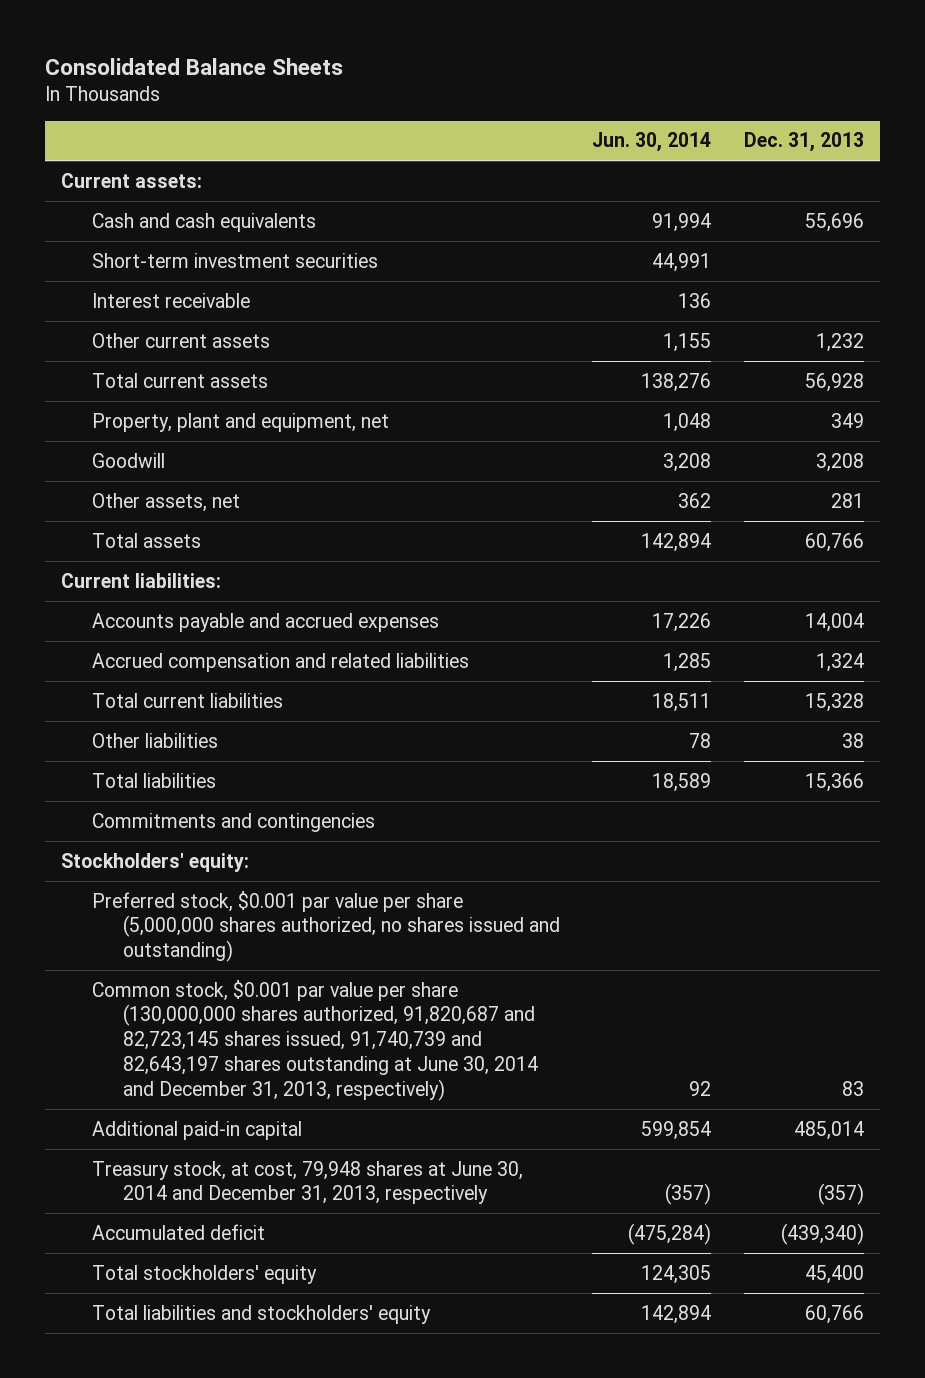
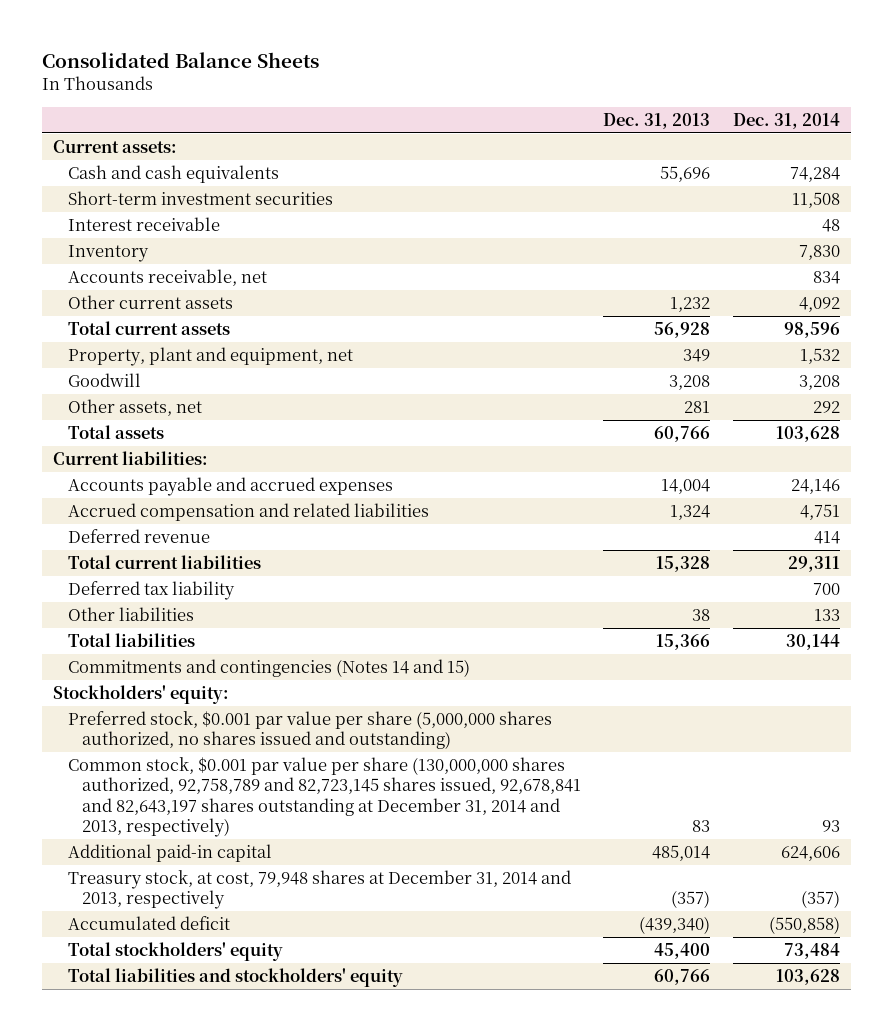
[592,132,712,153] Jun. 30, 2014 -> none
none -> [732,112,840,129] Dec. 31, 2014
none -> [67,244,149,262] Inventory
none -> [67,268,267,286] Accounts receivable, net
none -> [67,528,210,543] Deferred revenue
none -> [67,580,235,600] Deferred tax liability
[92,812,376,832] Commitments and contingencies -> [67,658,470,677] Commitments and contingencies (Notes 14 and 15)
[92,979,538,1101] Common stock, $0.001 par value per share (130,000,000 shares authorized, 91,820,687 and 82,723,145 shares issued, 91,740,739 and 82,643,197 shares outstanding at June 30, 2014 and December 31, 2013, respectively) -> [67,756,581,838] Common stock, $0.001 par value per share (130,000,000 shares authorized, 92,758,789 and 82,723,145 shares issued, 92,678,841 and 82,643,197 shares outstanding at December 31, 2014 and 2013, respectively)
[92,1160,524,1205] Treasury stock, at cost, 79,948 shares at June 30, 2014 and December 31, 2013, respectively -> [67,869,571,910] Treasury stock, at cost, 79,948 shares at December 31, 2014 and 2013, respectively

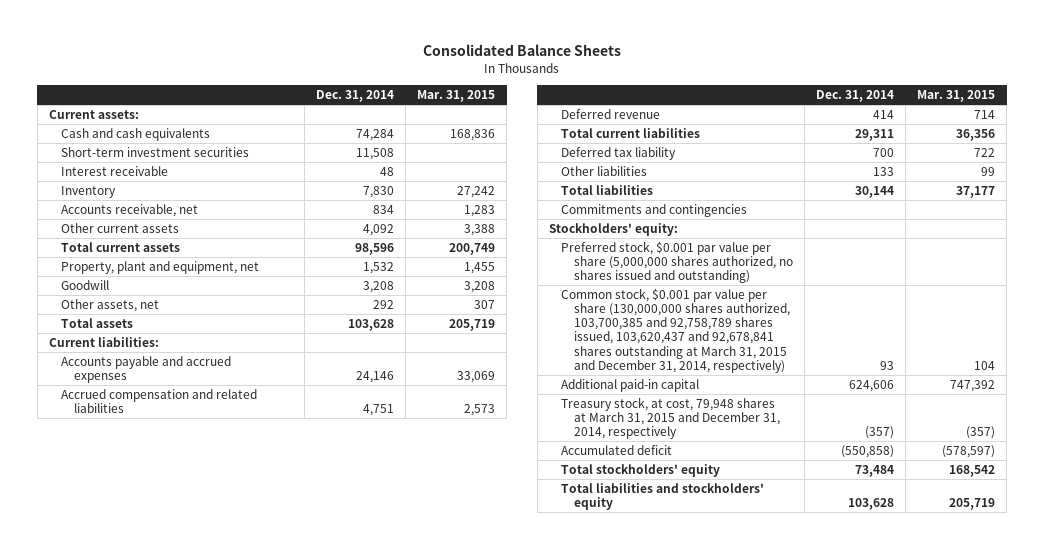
[603,112,711,129] Dec. 31, 2013 -> none
none -> [417,89,496,102] Mar. 31, 2015
[67,658,470,677] Commitments and contingencies (Notes 14 and 15) -> [561,203,748,217] Commitments and contingencies
[67,756,581,838] Common stock, $0.001 par value per share (130,000,000 shares authorized, 92,758,789 and 82,723,145 shares issued, 92,678,841 and 82,643,197 shares outstanding at December 31, 2014 and 2013, respectively) -> [561,287,790,373] Common stock, $0.001 par value per share (130,000,000 shares authorized, 103,700,385 and 92,758,789 shares issued, 103,620,437 and 92,678,841 shares outstanding at March 31, 2015 and December 31, 2014, respectively)
[67,869,571,910] Treasury stock, at cost, 79,948 shares at December 31, 2014 and 2013, respectively -> [561,396,780,440] Treasury stock, at cost, 79,948 shares at March 31, 2015 and December 31, 2014, respectively

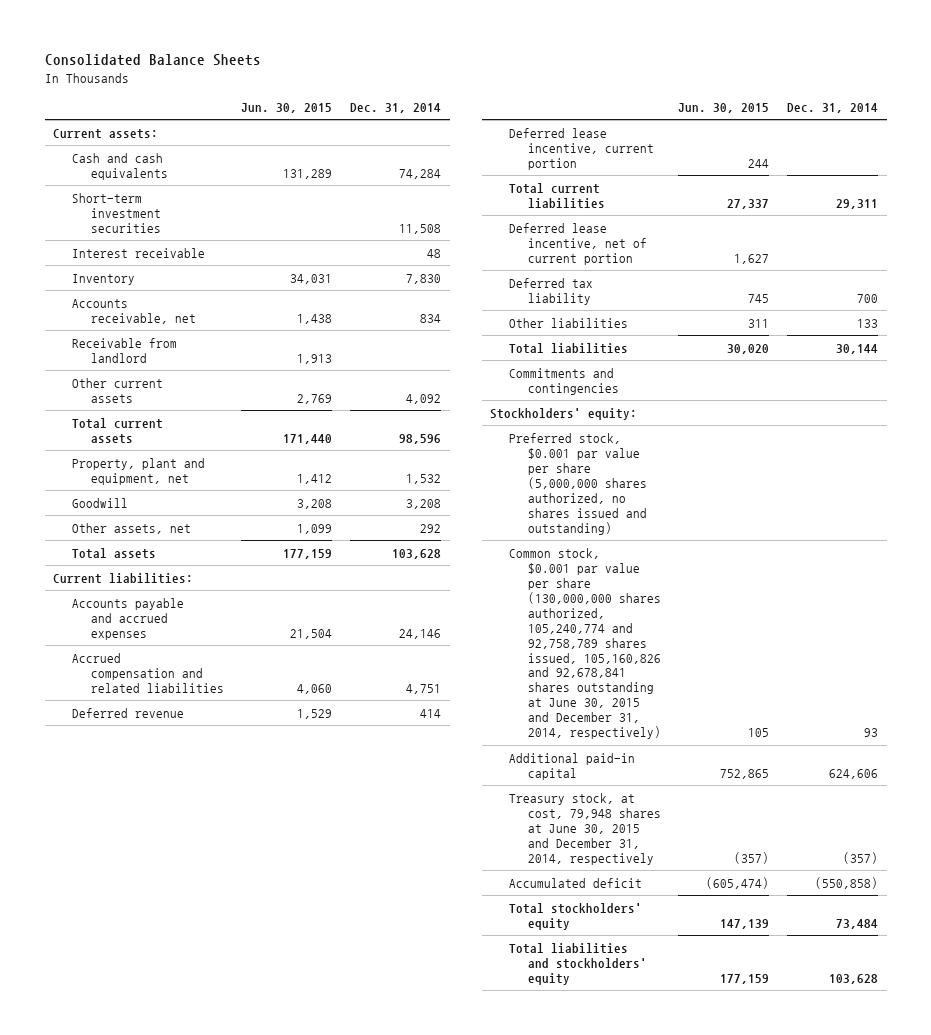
[417,89,496,102] Mar. 31, 2015 -> none
none -> [241,103,333,114] Jun. 30, 2015
none -> [72,337,178,363] Receivable from landlord
none -> [509,127,655,170] Deferred lease incentive, current portion
none -> [509,222,648,265] Deferred lease incentive, net of current portion
[561,287,790,373] Common stock, $0.001 par value per share (130,000,000 shares authorized, 103,700,385 and 92,758,789 shares issued, 103,620,437 and 92,678,841 shares outstanding at March 31, 2015 and December 31, 2014, respectively) -> [509,547,662,740] Common stock, $0.001 par value per share (130,000,000 shares authorized, 105,240,774 and 92,758,789 shares issued, 105,160,826 and 92,678,841 shares outstanding at June 30, 2015 and December 31, 2014, respectively)
[561,396,780,440] Treasury stock, at cost, 79,948 shares at March 31, 2015 and December 31, 2014, respectively -> [509,792,662,865] Treasury stock, at cost, 79,948 shares at June 30, 2015 and December 31, 2014, respectively

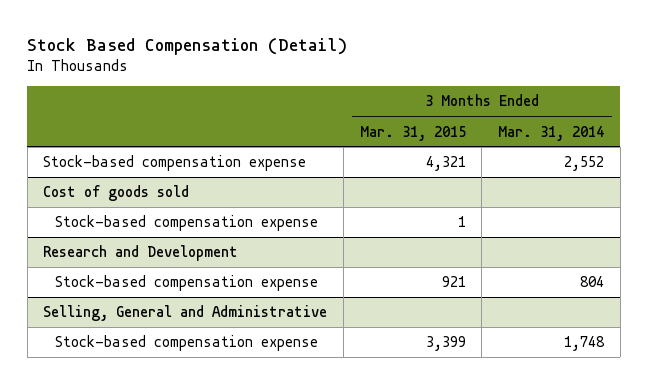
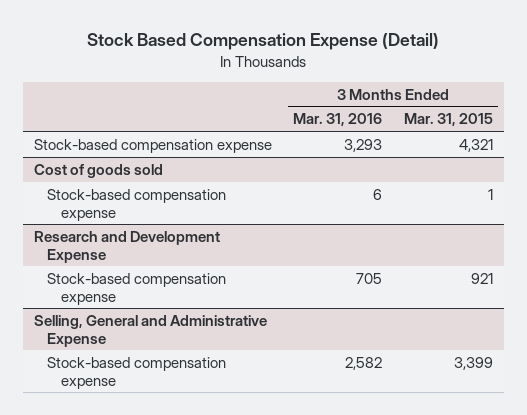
[27,37,348,55] Stock Based Compensation (Detail) -> [87,33,440,51] Stock Based Compensation Expense (Detail)
[498,125,605,141] Mar. 31, 2014 -> none
none -> [293,113,383,127] Mar. 31, 2016
[43,245,239,262] Research and Development -> [33,230,220,263] Research and Development Expense
[43,305,328,322] Selling, General and Administrative -> [33,314,267,347] Selling, General and Administrative Expense

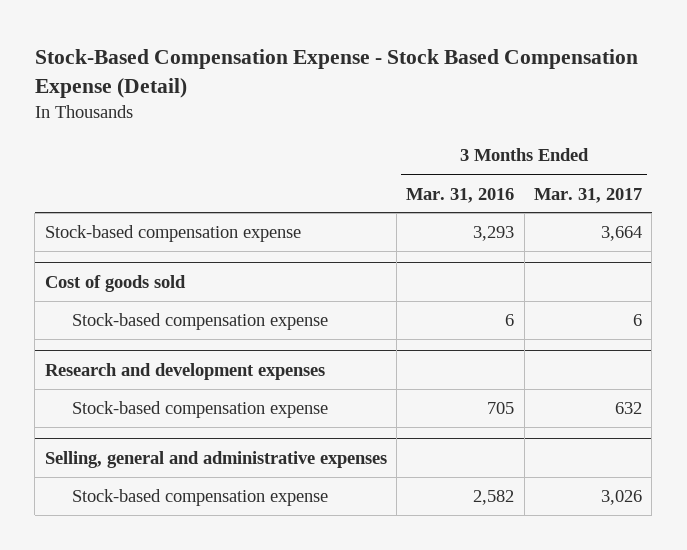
[87,33,440,51] Stock Based Compensation Expense (Detail) -> [34,48,638,98] Stock-Based Compensation Expense - Stock Based Compensation Expense (Detail)
[404,113,494,127] Mar. 31, 2015 -> none
none -> [533,187,642,203] Mar. 31, 2017
[33,230,220,263] Research and Development Expense -> [44,362,325,380] Research and development expenses
[33,314,267,347] Selling, General and Administrative Expense -> [44,450,387,468] Selling, general and administrative expenses

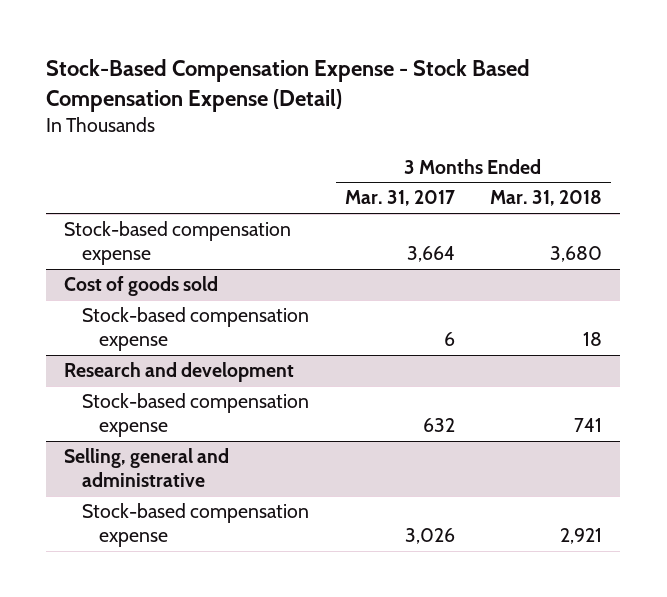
[406,187,515,203] Mar. 31, 2016 -> none
none -> [490,190,603,207] Mar. 31, 2018
[44,362,325,380] Research and development expenses -> [64,362,295,383] Research and development
[44,450,387,468] Selling, general and administrative expenses -> [64,448,230,488] Selling, general and administrative

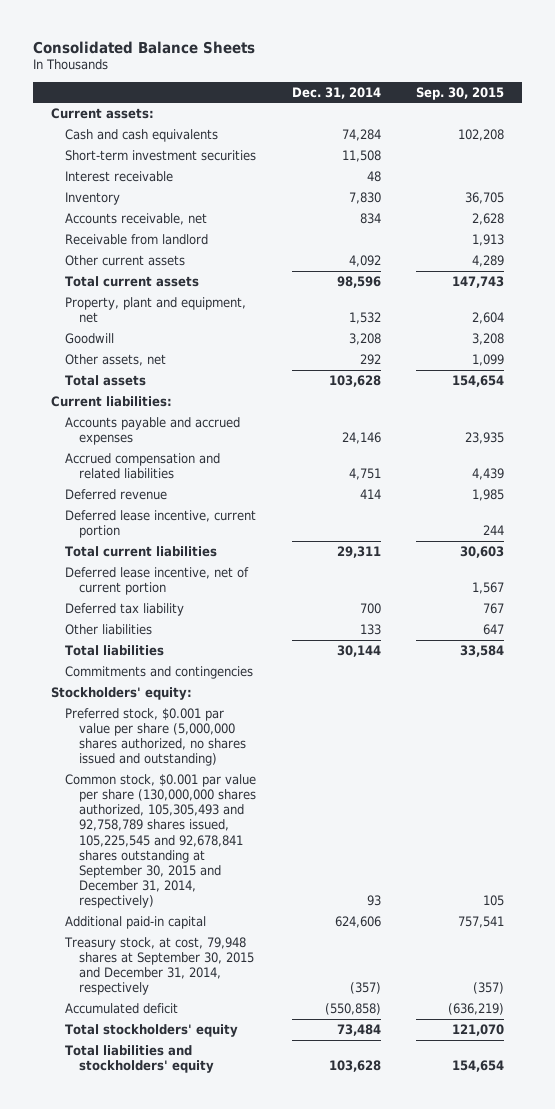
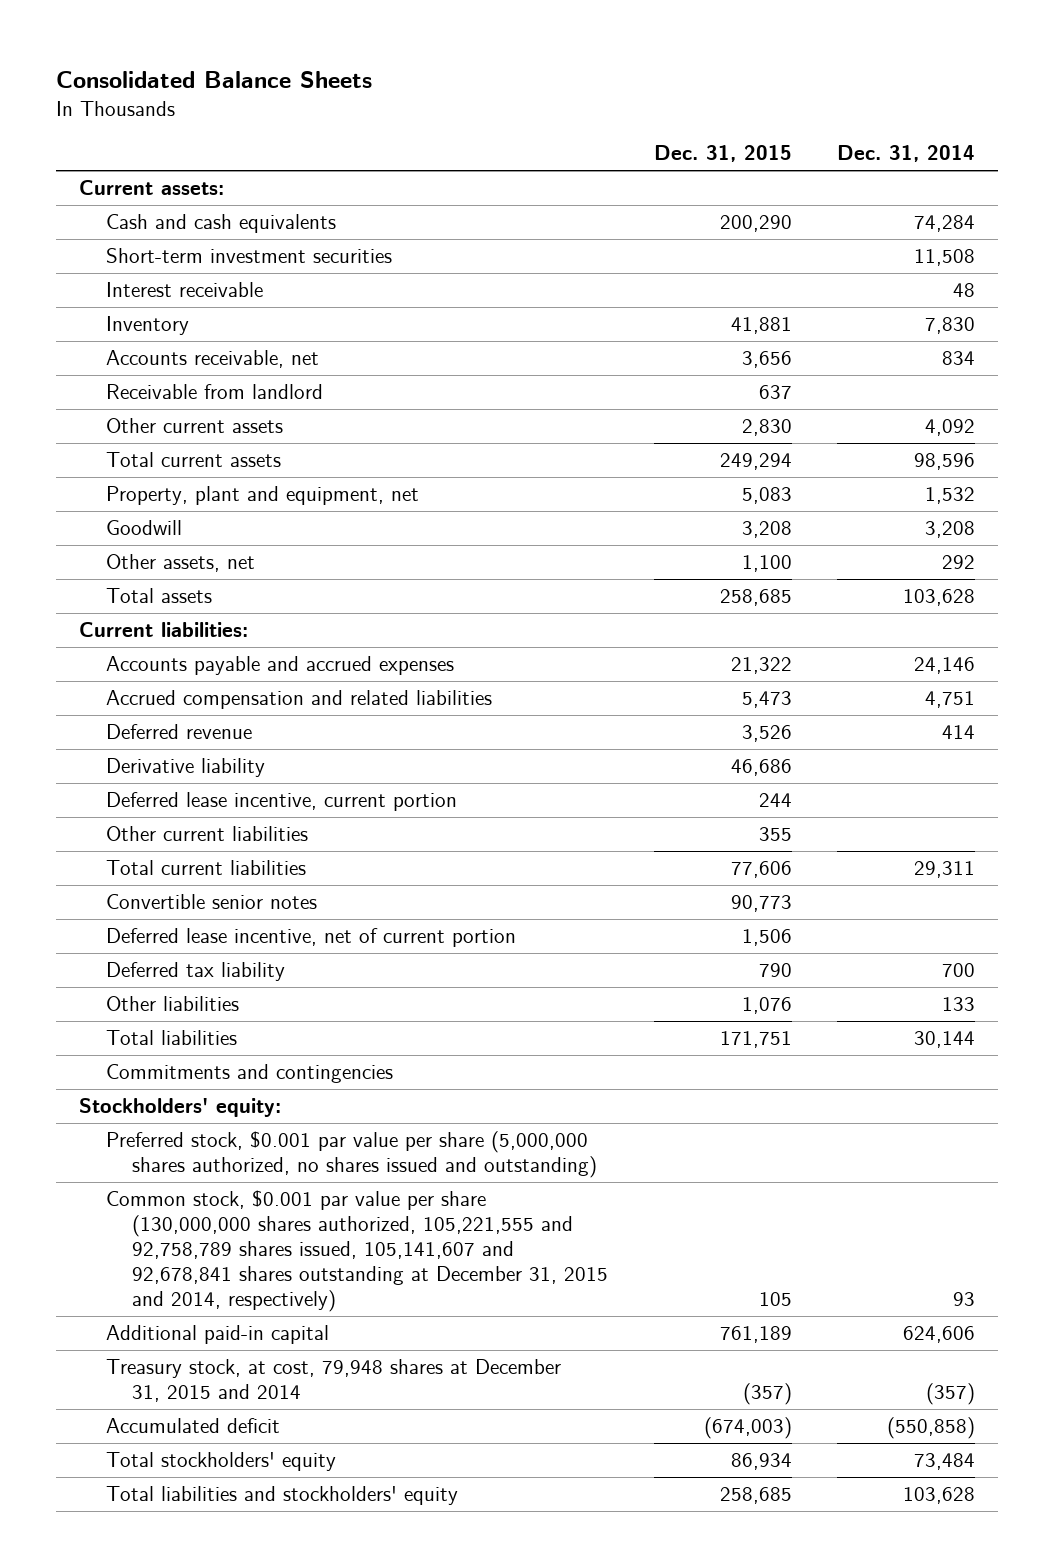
[416,86,505,100] Sep. 30, 2015 -> none
none -> [653,145,792,163] Dec. 31, 2015
none -> [105,758,265,778] Derivative liability
none -> [105,826,308,842] Other current liabilities
none -> [105,894,317,910] Convertible senior notes
[65,773,257,909] Common stock, $0.001 par value per share (130,000,000 shares authorized, 105,305,493 and 92,758,789 shares issued, 105,225,545 and 92,678,841 shares outstanding at September 30, 2015 and December 31, 2014, respectively) -> [105,1190,609,1313] Common stock, $0.001 par value per share (130,000,000 shares authorized, 105,221,555 and 92,758,789 shares issued, 105,141,607 and 92,678,841 shares outstanding at December 31, 2015 and 2014, respectively)
[64,936,255,996] Treasury stock, at cost, 79,948 shares at September 30, 2015 and December 31, 2014, respectively -> [105,1359,561,1403] Treasury stock, at cost, 79,948 shares at December 31, 2015 and 2014

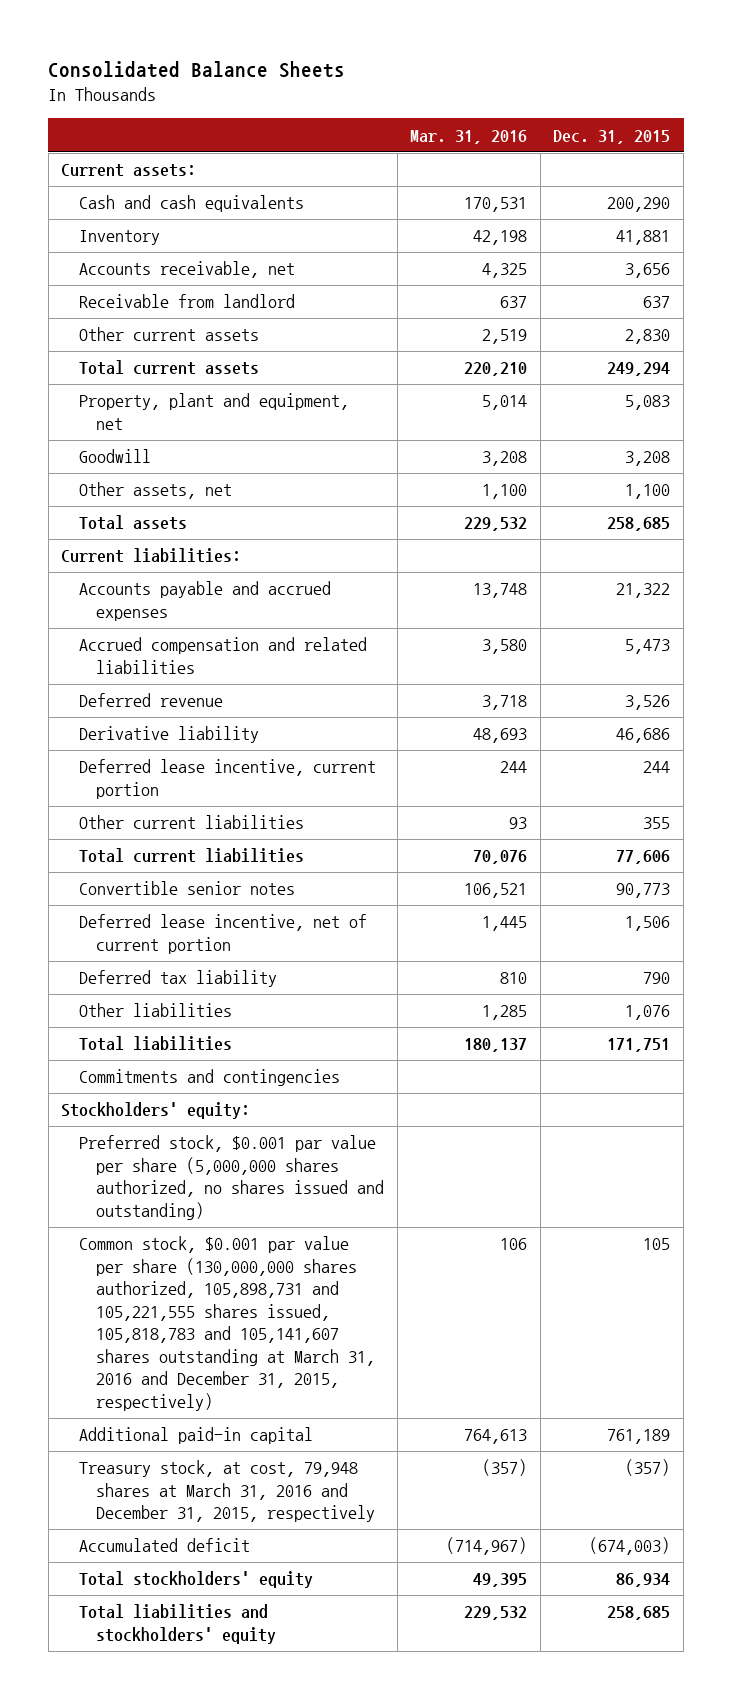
[837,145,976,163] Dec. 31, 2014 -> none
none -> [410,129,528,144] Mar. 31, 2016
[105,248,392,264] Short-term investment securities -> none
[105,282,263,298] Interest receivable -> none
[105,1190,609,1313] Common stock, $0.001 par value per share (130,000,000 shares authorized, 105,221,555 and 92,758,789 shares issued, 105,141,607 and 92,678,841 shares outstanding at December 31, 2015 and 2014, respectively) -> [78,1236,375,1411] Common stock, $0.001 par value per share (130,000,000 shares authorized, 105,898,731 and 105,221,555 shares issued, 105,818,783 and 105,141,607 shares outstanding at March 31, 2016 and December 31, 2015, respectively)
[105,1359,561,1403] Treasury stock, at cost, 79,948 shares at December 31, 2015 and 2014 -> [78,1460,375,1523] Treasury stock, at cost, 79,948 shares at March 31, 2016 and December 31, 2015, respectively

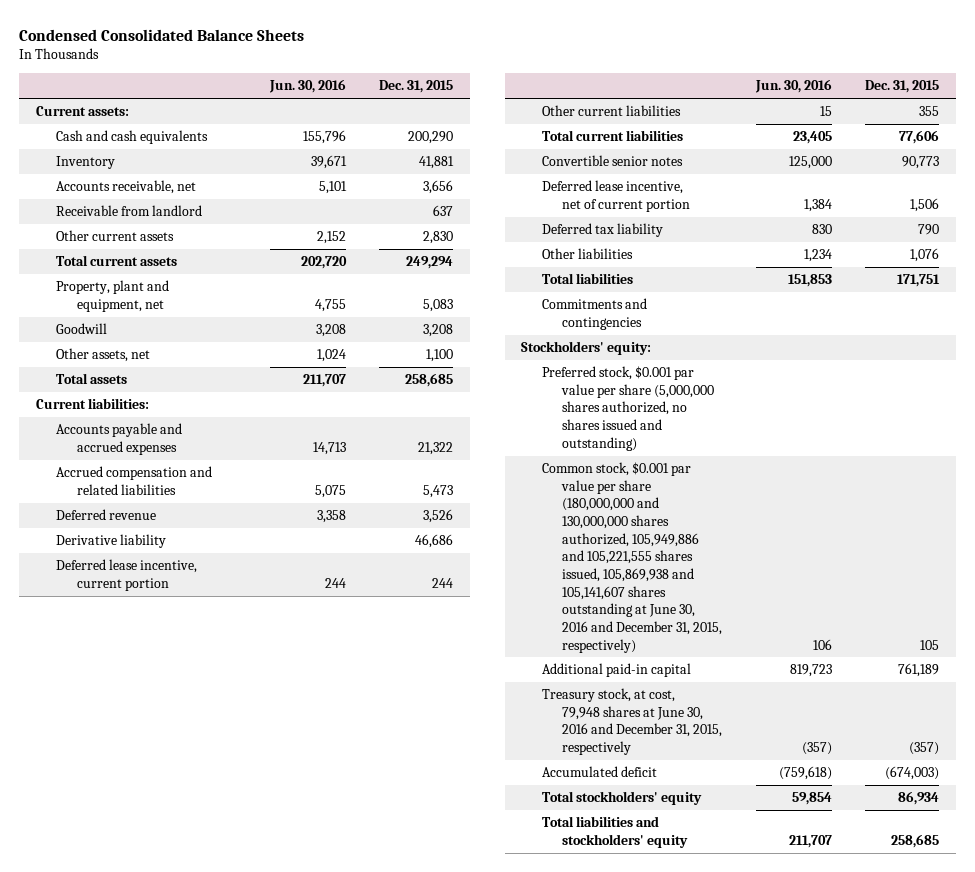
[48,61,346,79] Consolidated Balance Sheets -> [19,28,305,41] Condensed Consolidated Balance Sheets
[410,129,528,144] Mar. 31, 2016 -> none
none -> [268,79,346,94] Jun. 30, 2016
[78,1236,375,1411] Common stock, $0.001 par value per share (130,000,000 shares authorized, 105,898,731 and 105,221,555 shares issued, 105,818,783 and 105,141,607 shares outstanding at March 31, 2016 and December 31, 2015, respectively) -> [541,462,723,653] Common stock, $0.001 par value per share (180,000,000 and 130,000,000 shares authorized, 105,949,886 and 105,221,555 shares issued, 105,869,938 and 105,141,607 shares outstanding at June 30, 2016 and December 31, 2015, respectively)
[78,1460,375,1523] Treasury stock, at cost, 79,948 shares at March 31, 2016 and December 31, 2015, respectively -> [541,688,723,756] Treasury stock, at cost, 79,948 shares at June 30, 2016 and December 31, 2015, respectively

